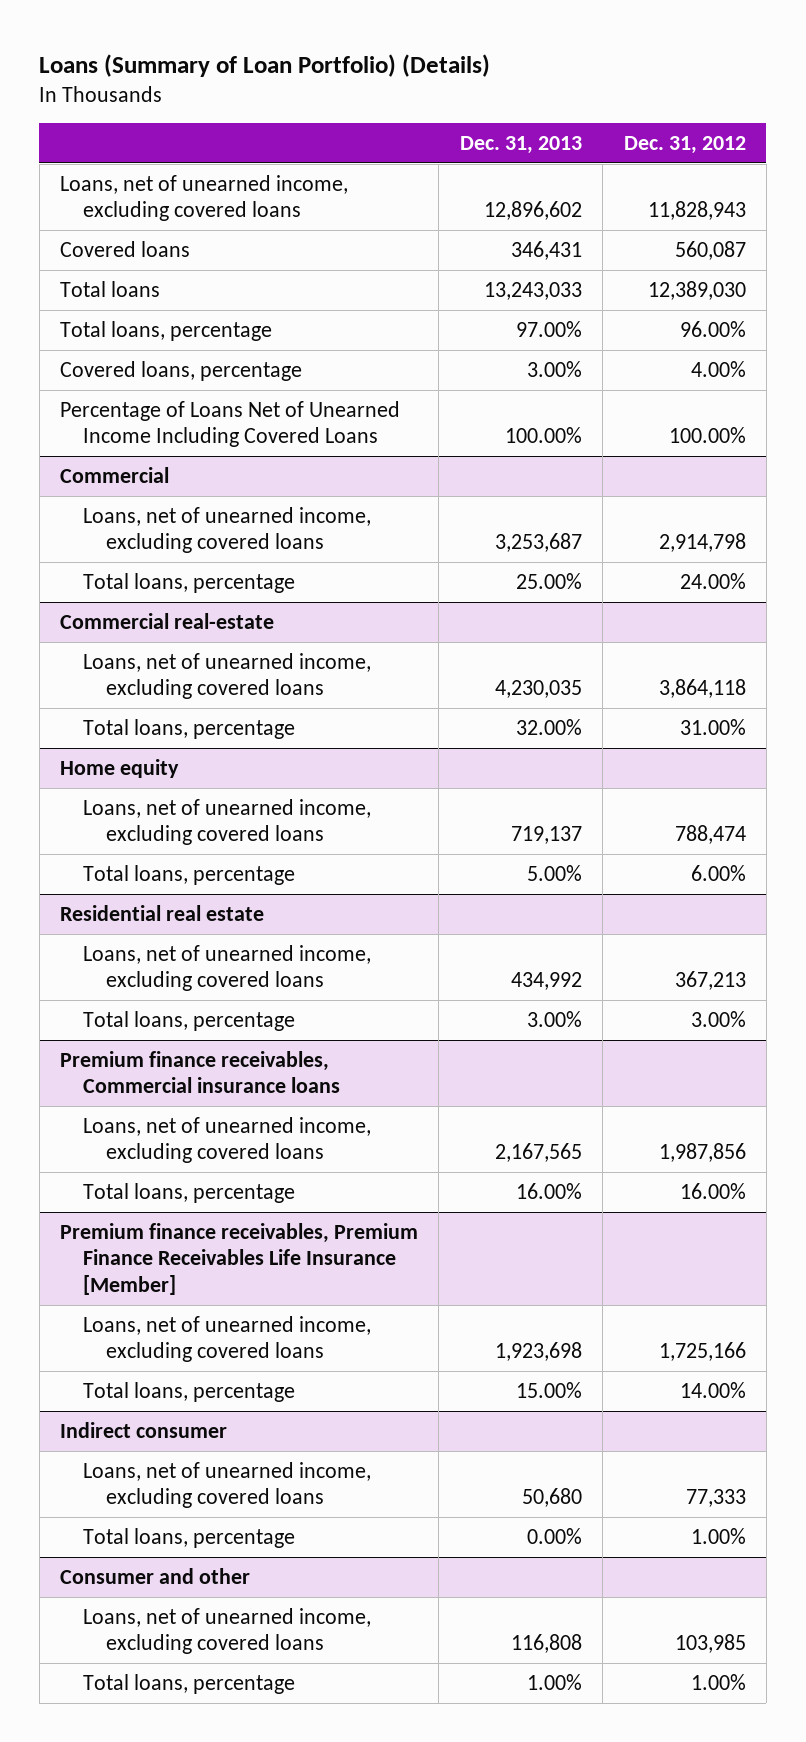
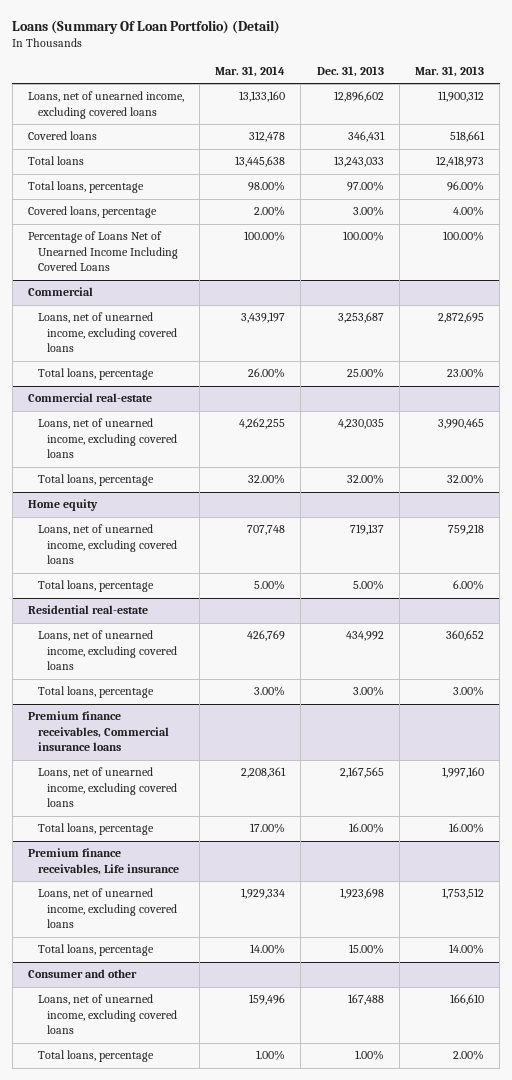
[39,53,491,77] Loans (Summary of Loan Portfolio) (Details) -> [12,19,281,34] Loans (Summary Of Loan Portfolio) (Detail)
[623,135,746,154] Dec. 31, 2012 -> none
none -> [215,65,286,77] Mar. 31, 2014
none -> [414,65,484,77] Mar. 31, 2013
[60,904,265,921] Residential real estate -> [27,605,148,615] Residential real-estate
[60,1222,419,1296] Premium finance receivables, Premium Finance Receivables Life Insurance [Member] -> [27,848,179,875] Premium finance receivables, Life insurance
[60,1421,228,1438] Indirect consumer -> none
[83,1461,372,1509] Loans, net of unearned income, excluding covered loans -> none
[83,1527,296,1548] Total loans, percentage -> none
[510,1634,582,1654] 116,808 -> [347,994,384,1006] 167,488

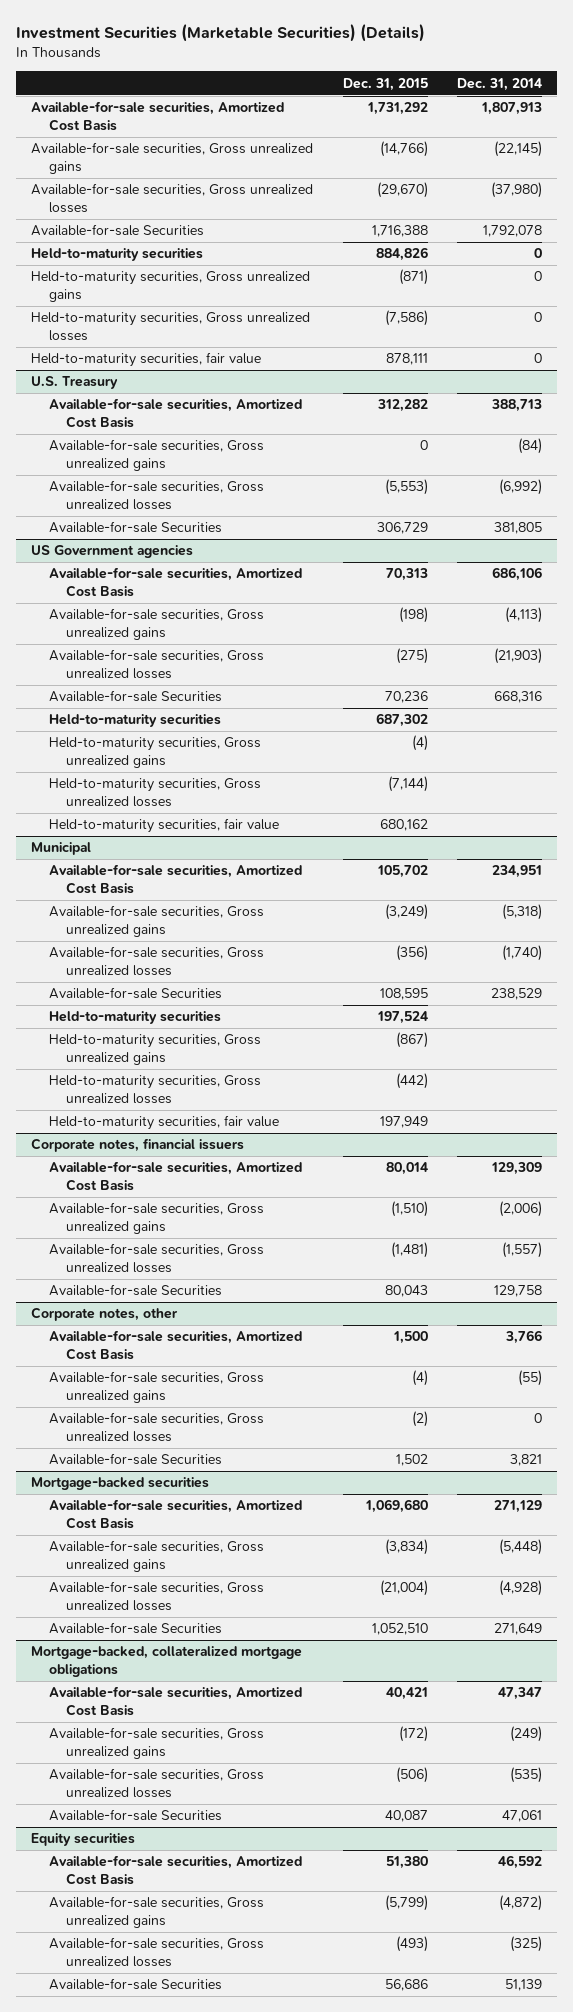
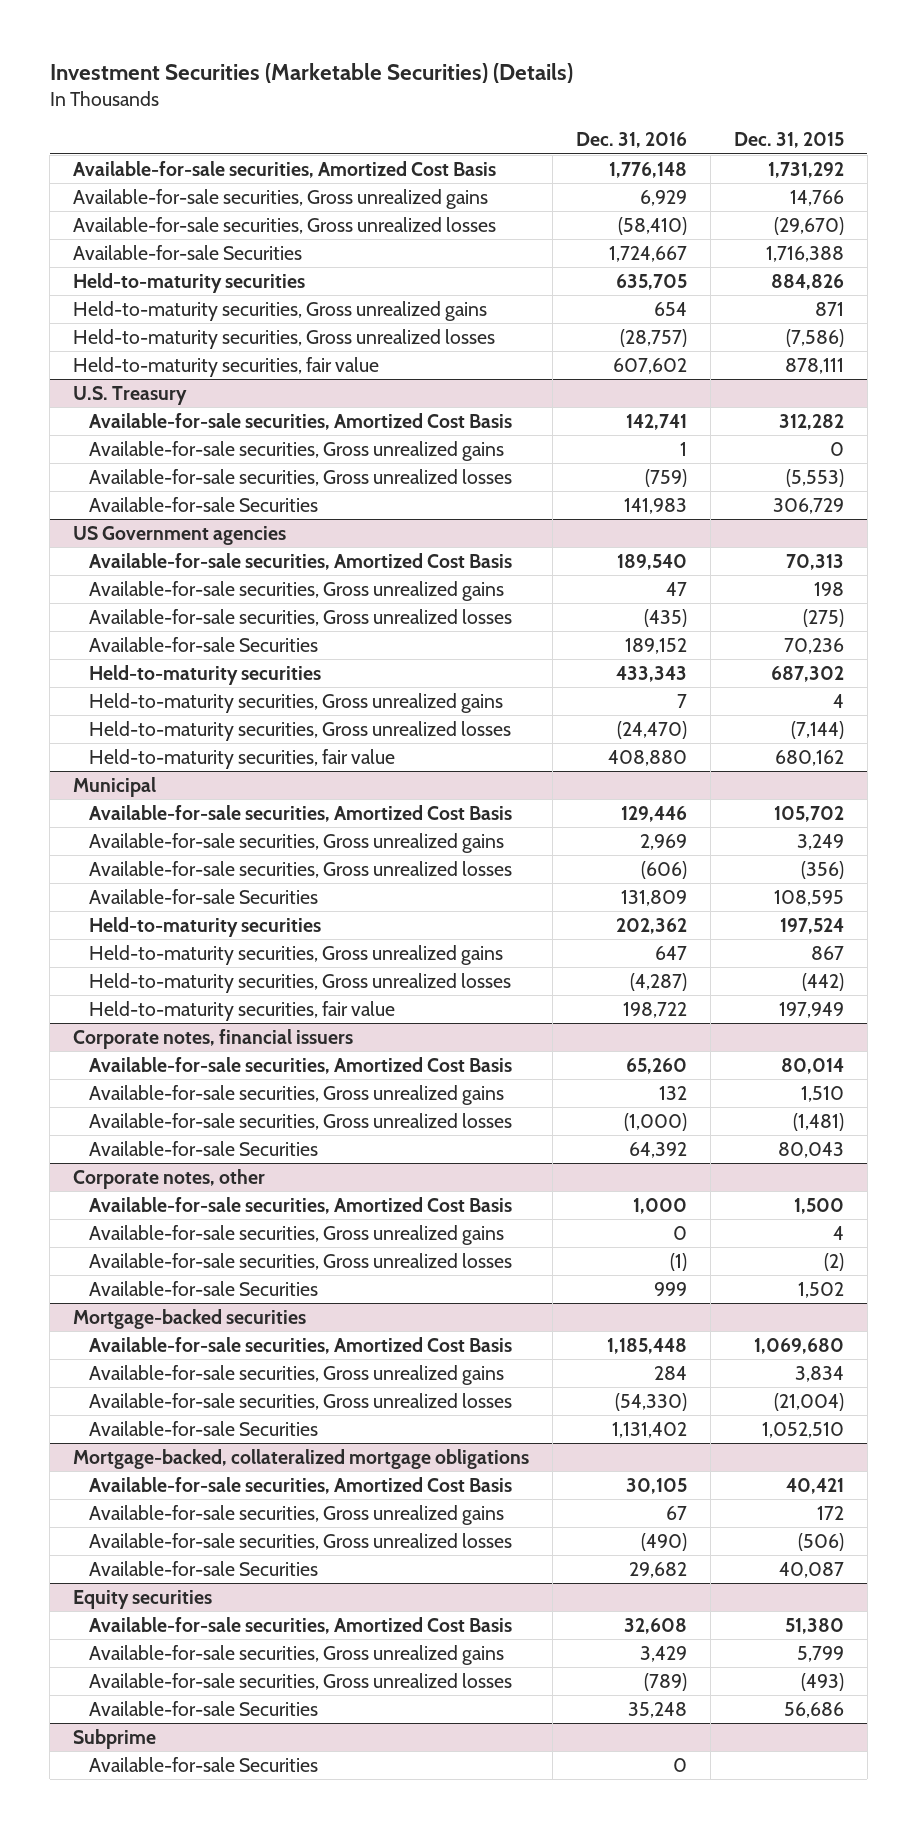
[457,77,543,91] Dec. 31, 2014 -> none
none -> [575,132,687,149] Dec. 31, 2016
[379,141,428,158] (14,766) -> [789,190,844,207] 14,766
[398,269,428,286] (871) -> [814,302,844,317] 871
[398,607,428,624] (198) -> [813,582,844,597] 198
[411,735,428,752] (4) -> [832,694,844,709] 4
[384,904,428,921] (3,249) -> [796,834,844,851] 3,249
[395,1032,428,1049] (867) -> [810,946,844,961] 867
[390,1201,428,1218] (1,510) -> [800,1086,844,1103] 1,510
[411,1370,428,1387] (4) -> [832,1226,844,1241] 4
[384,1539,428,1556] (3,834) -> [794,1366,844,1383] 3,834
[398,1726,428,1743] (172) -> [816,1506,844,1521] 172
[384,1895,428,1912] (5,799) -> [796,1646,844,1663] 5,799
none -> [72,1729,156,1750] Subprime
none -> [88,1757,318,1773] Available-for-sale Securities

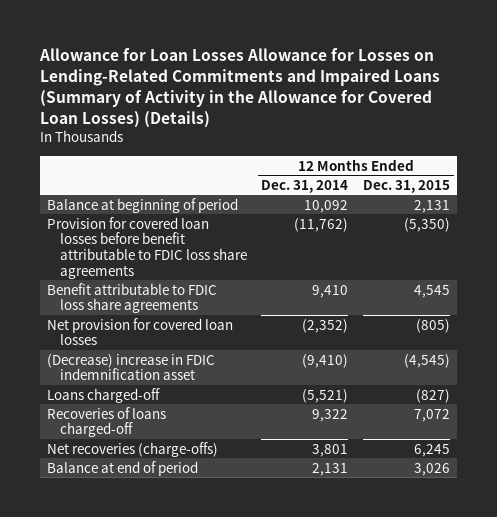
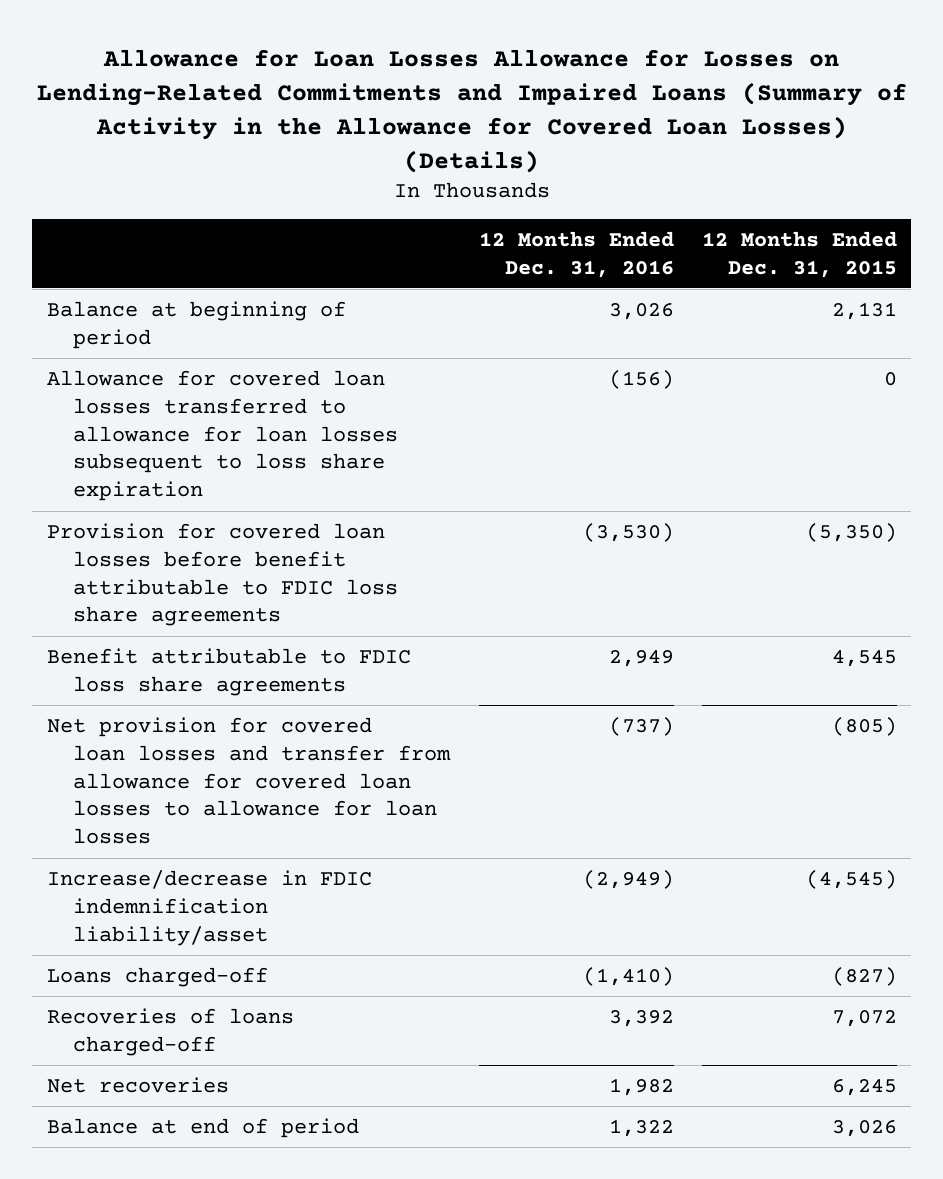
[261,179,349,193] Dec. 31, 2014 -> none
none -> [478,230,674,278] 12 Months Ended Dec. 31, 2016
none -> [46,369,399,502] Allowance for covered loan losses transferred to allowance for loan losses subsequent to loss share expiration
[46,317,233,346] Net provision for covered loan losses -> [46,716,452,845] Net provision for covered loan losses and transfer from allowance for covered loan losses to allowance for loan losses
[46,353,215,381] (Decrease) increase in FDIC indemnification asset -> [46,869,372,946] Increase/decrease in FDIC indemnification liability/asset
[46,441,218,457] Net recoveries (charge-offs) -> [46,1076,229,1093] Net recoveries

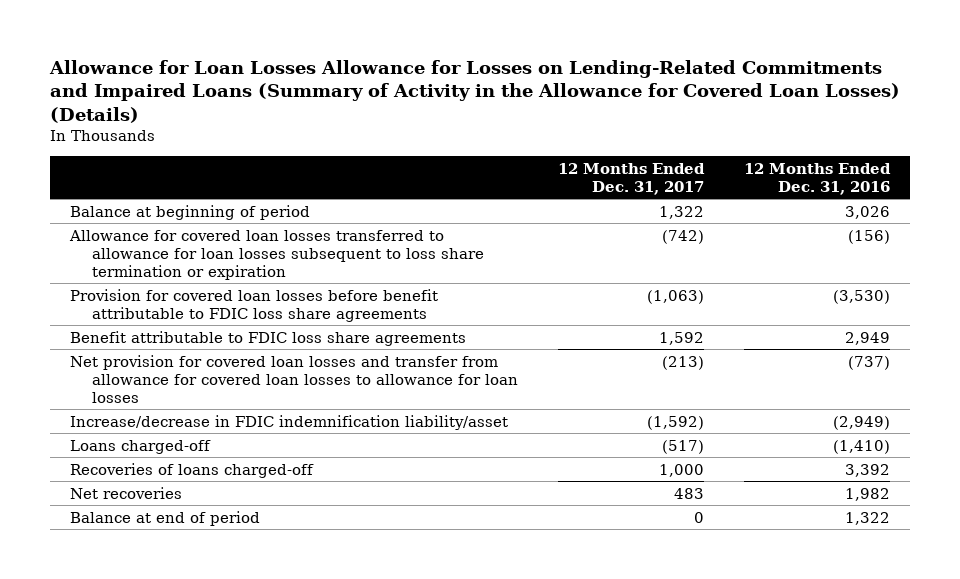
[701,230,897,278] 12 Months Ended Dec. 31, 2015 -> none
none -> [557,162,705,196] 12 Months Ended Dec. 31, 2017
[46,369,399,502] Allowance for covered loan losses transferred to allowance for loan losses subsequent to loss share expiration -> [69,229,484,280] Allowance for covered loan losses transferred to allowance for loan losses subsequent to loss share termination or expiration

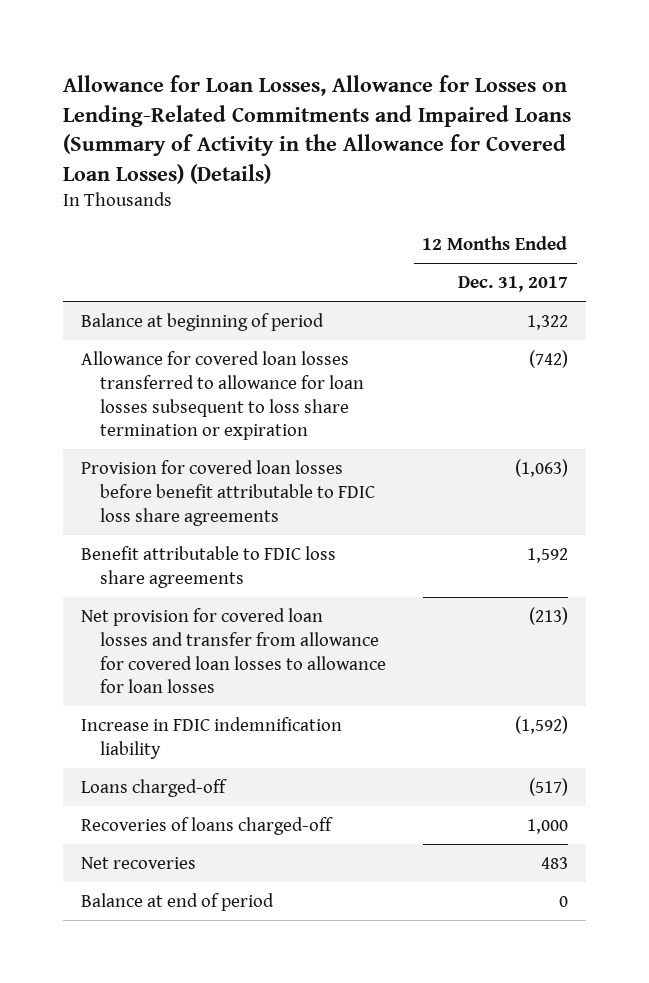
[49,59,901,123] Allowance for Loan Losses Allowance for Losses on Lending-Related Commitments and Impaired Loans (Summary of Activity in the Allowance for Covered Loan Losses) (Details) -> [62,75,571,184] Allowance for Loan Losses, Allowance for Losses on Lending-Related Commitments and Impaired Loans (Summary of Activity in the Allowance for Covered Loan Losses) (Details)
[744,162,892,196] 12 Months Ended Dec. 31, 2016 -> none
[70,414,509,430] Increase/decrease in FDIC indemnification liability/asset -> [81,716,343,759] Increase in FDIC indemnification liability

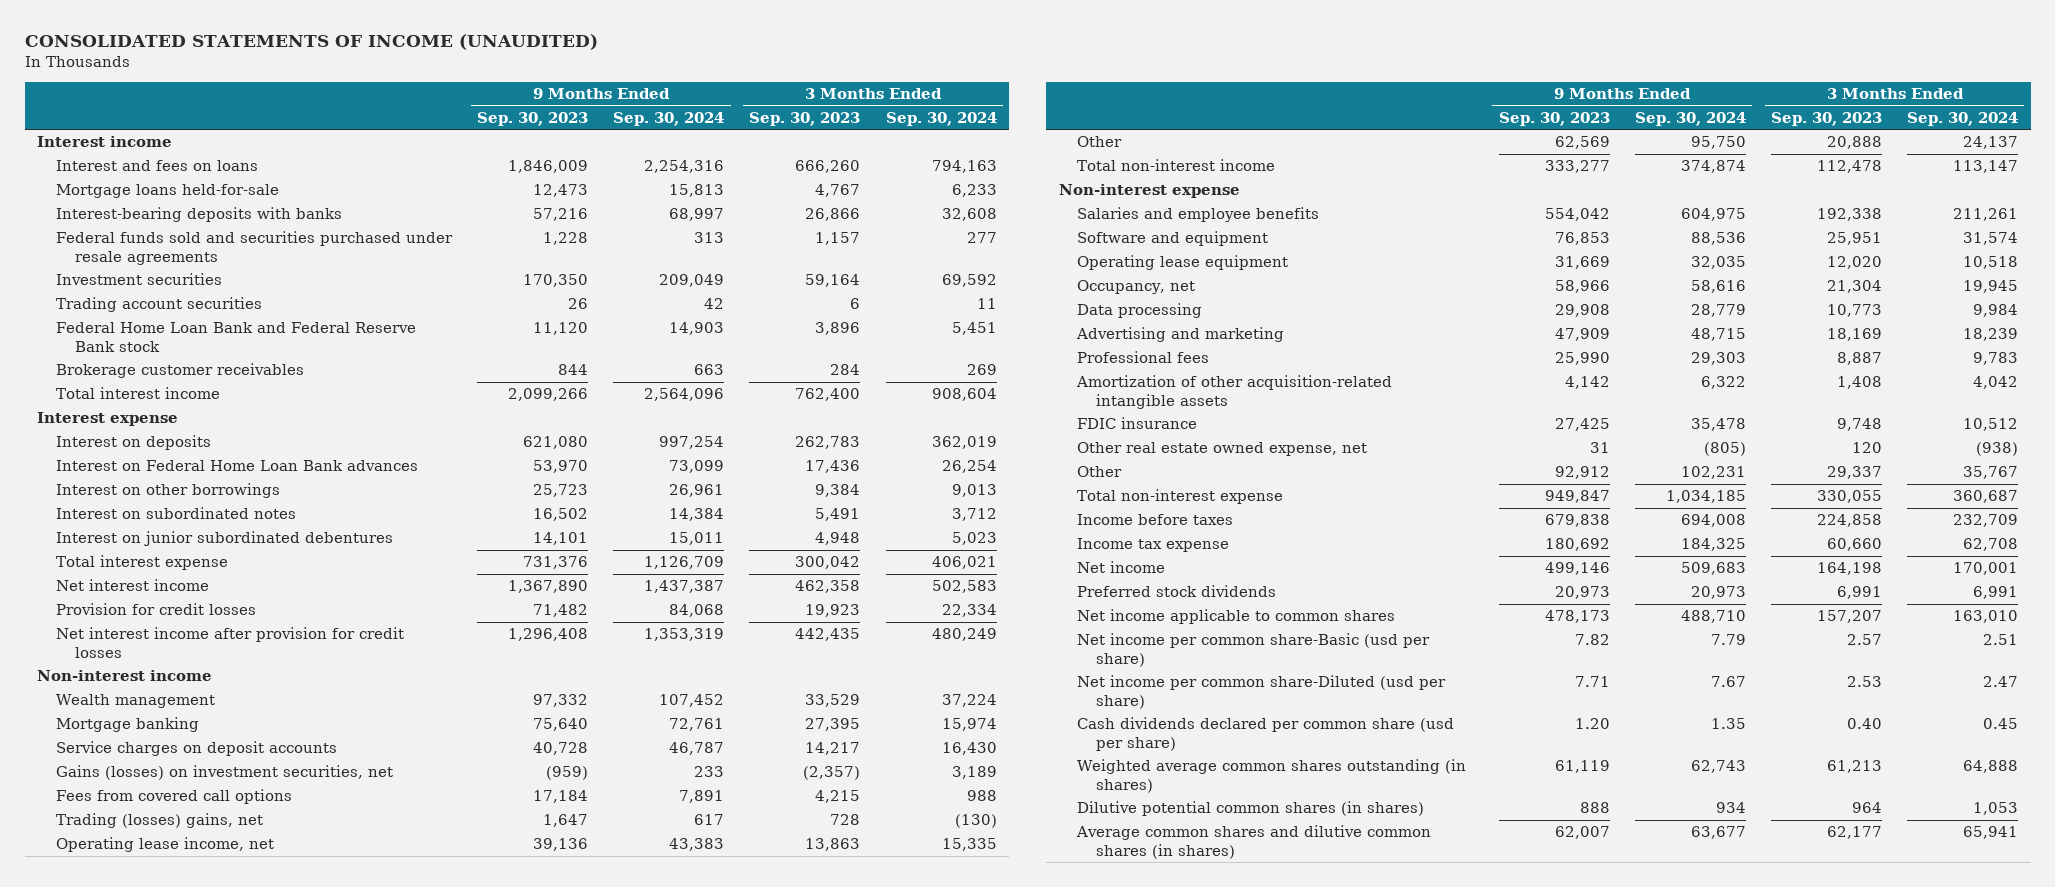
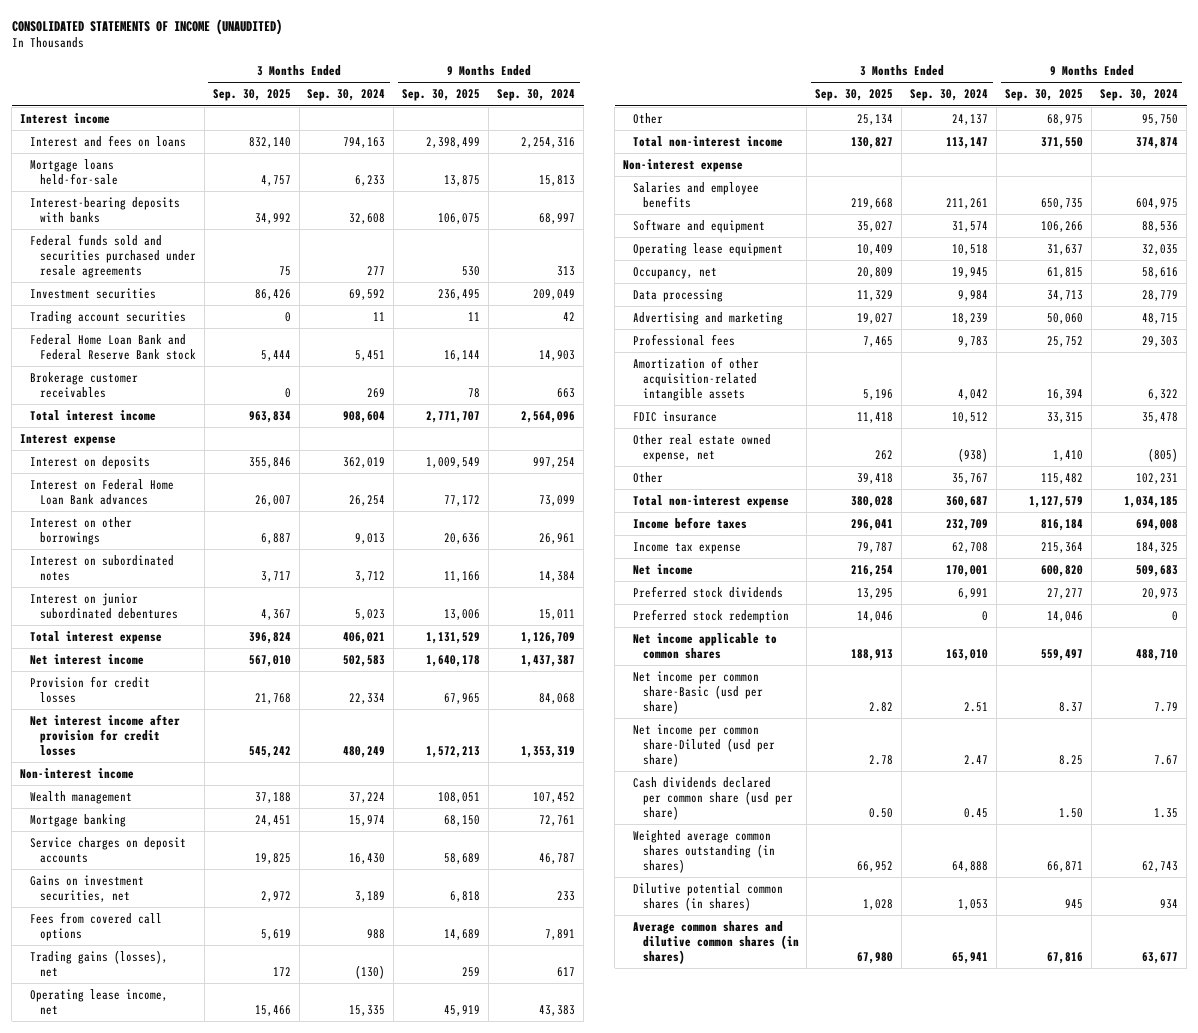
[477,111,589,126] Sep. 30, 2023 -> none
[749,111,861,126] Sep. 30, 2023 -> none
none -> [212,89,291,102] Sep. 30, 2025
none -> [402,89,481,102] Sep. 30, 2025
[55,765,393,781] Gains (losses) on investment securities, net -> [29,874,144,902] Gains on investment securities, net
[55,813,263,829] Trading (losses) gains, net -> [29,949,168,977] Trading gains (losses), net
none -> [632,608,789,623] Preferred stock redemption

